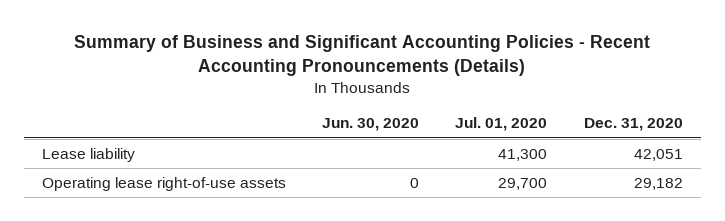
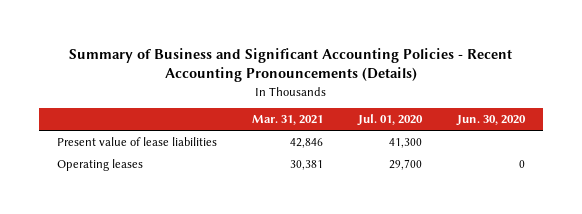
[583,118,683,132] Dec. 31, 2020 -> none
none -> [251,115,323,126] Mar. 31, 2021
[42,148,136,163] Lease liability -> [56,137,217,147] Present value of lease liabilities
[42,177,287,192] Operating lease right-of-use assets -> [56,159,143,172] Operating leases

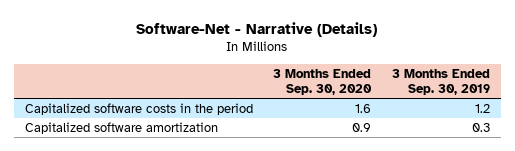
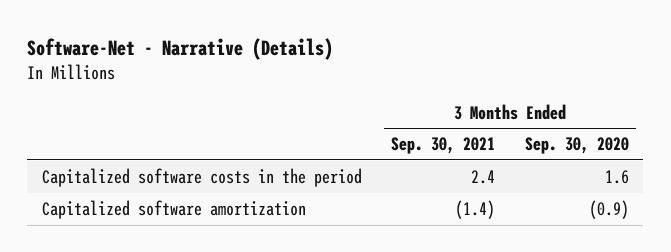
[392,68,491,95] 3 Months Ended Sep. 30, 2019 -> none
none -> [391,137,496,155] Sep. 30, 2021
[352,122,372,132] 0.9 -> [588,200,629,220] (0.9)

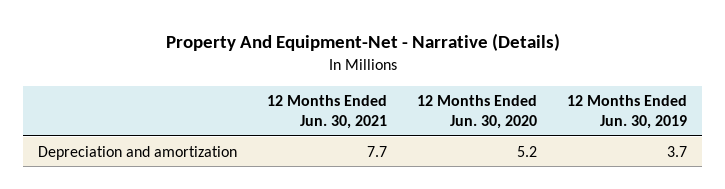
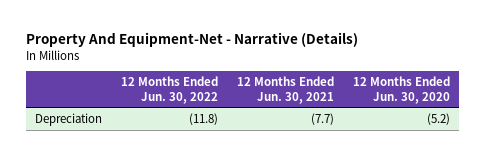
[567,94,688,130] 12 Months Ended Jun. 30, 2019 -> none
none -> [120,76,218,104] 12 Months Ended Jun. 30, 2022
[38,145,238,160] Depreciation and amortization -> [35,113,103,127] Depreciation
[367,145,388,157] 7.7 -> [310,113,334,126] (7.7)
[517,145,538,157] 5.2 -> [426,113,450,126] (5.2)

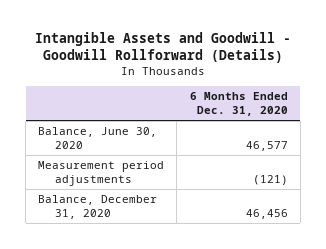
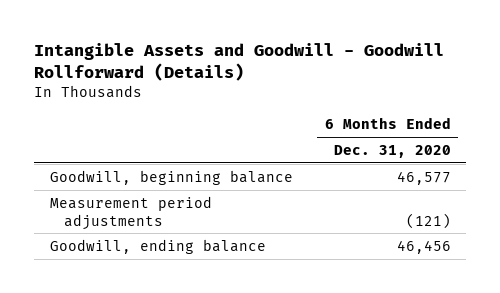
[38,127,158,149] Balance, June 30, 2020 -> [49,169,293,185] Goodwill, beginning balance
[38,195,158,219] Balance, December 31, 2020 -> [49,238,266,254] Goodwill, ending balance

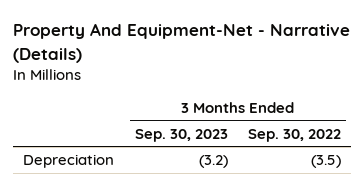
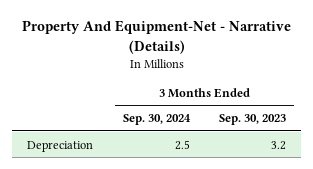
[247,128,341,142] Sep. 30, 2022 -> none
none -> [122,114,191,126] Sep. 30, 2024
[198,155,228,169] (3.2) -> [271,140,287,150] 3.2

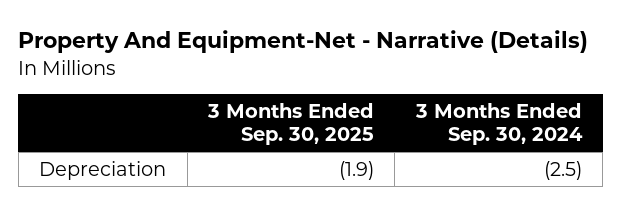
[219,114,287,126] Sep. 30, 2023 -> none
none -> [207,102,375,145] 3 Months Ended Sep. 30, 2025
[174,139,190,150] 2.5 -> [543,160,582,180] (2.5)

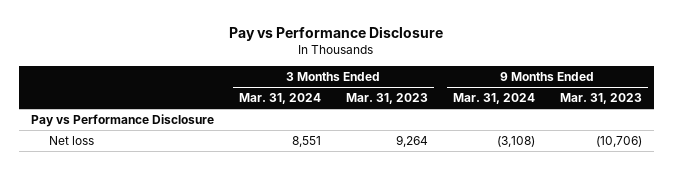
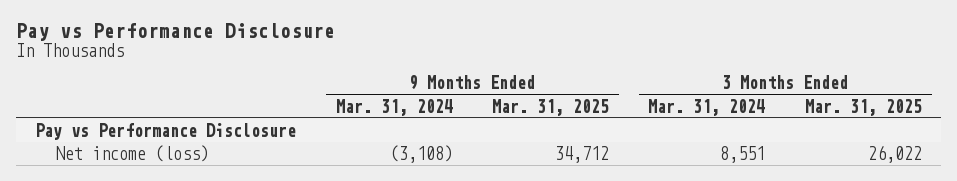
[345,93,428,105] Mar. 31, 2023 -> none
[559,93,642,105] Mar. 31, 2023 -> none
none -> [492,98,610,116] Mar. 31, 2025
none -> [804,98,922,116] Mar. 31, 2025
[48,135,94,145] Net loss -> [55,145,209,163] Net income (loss)

